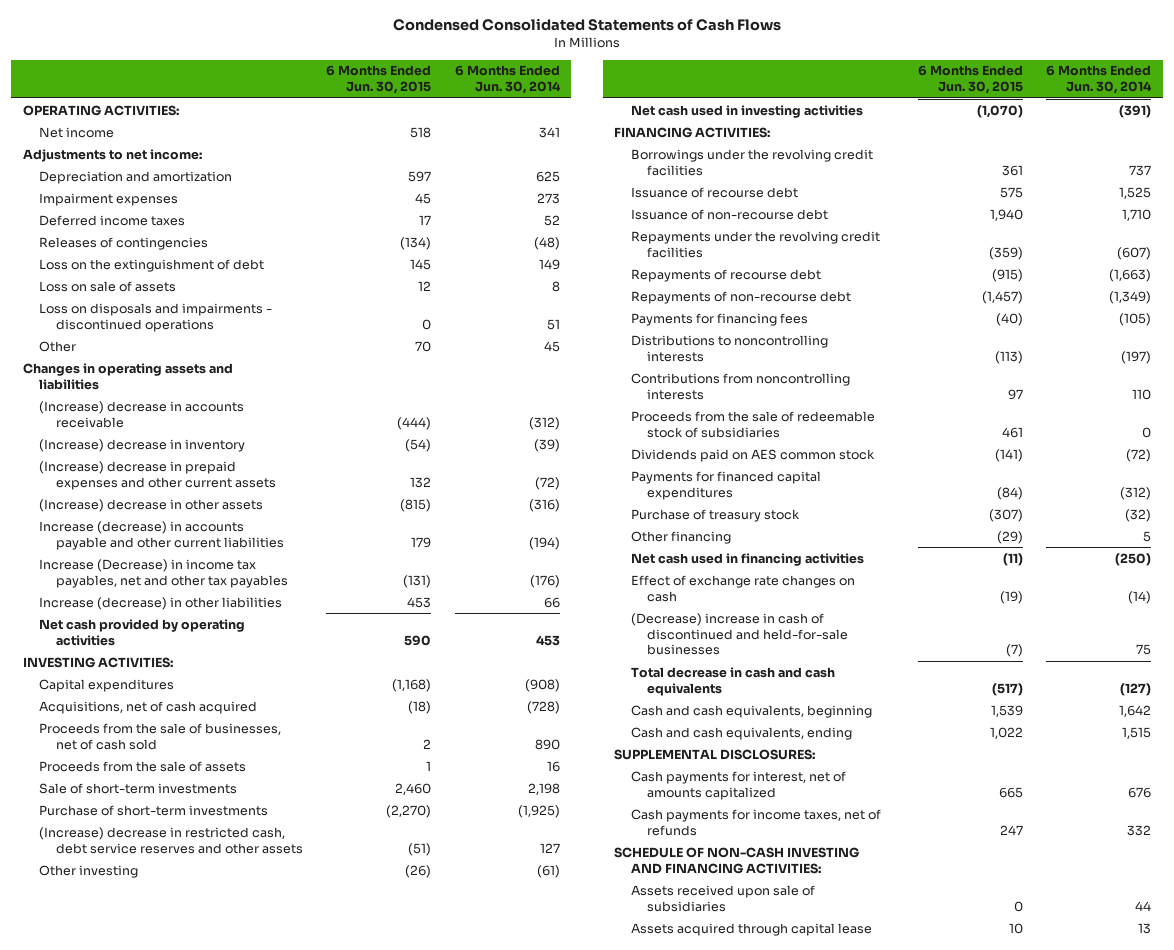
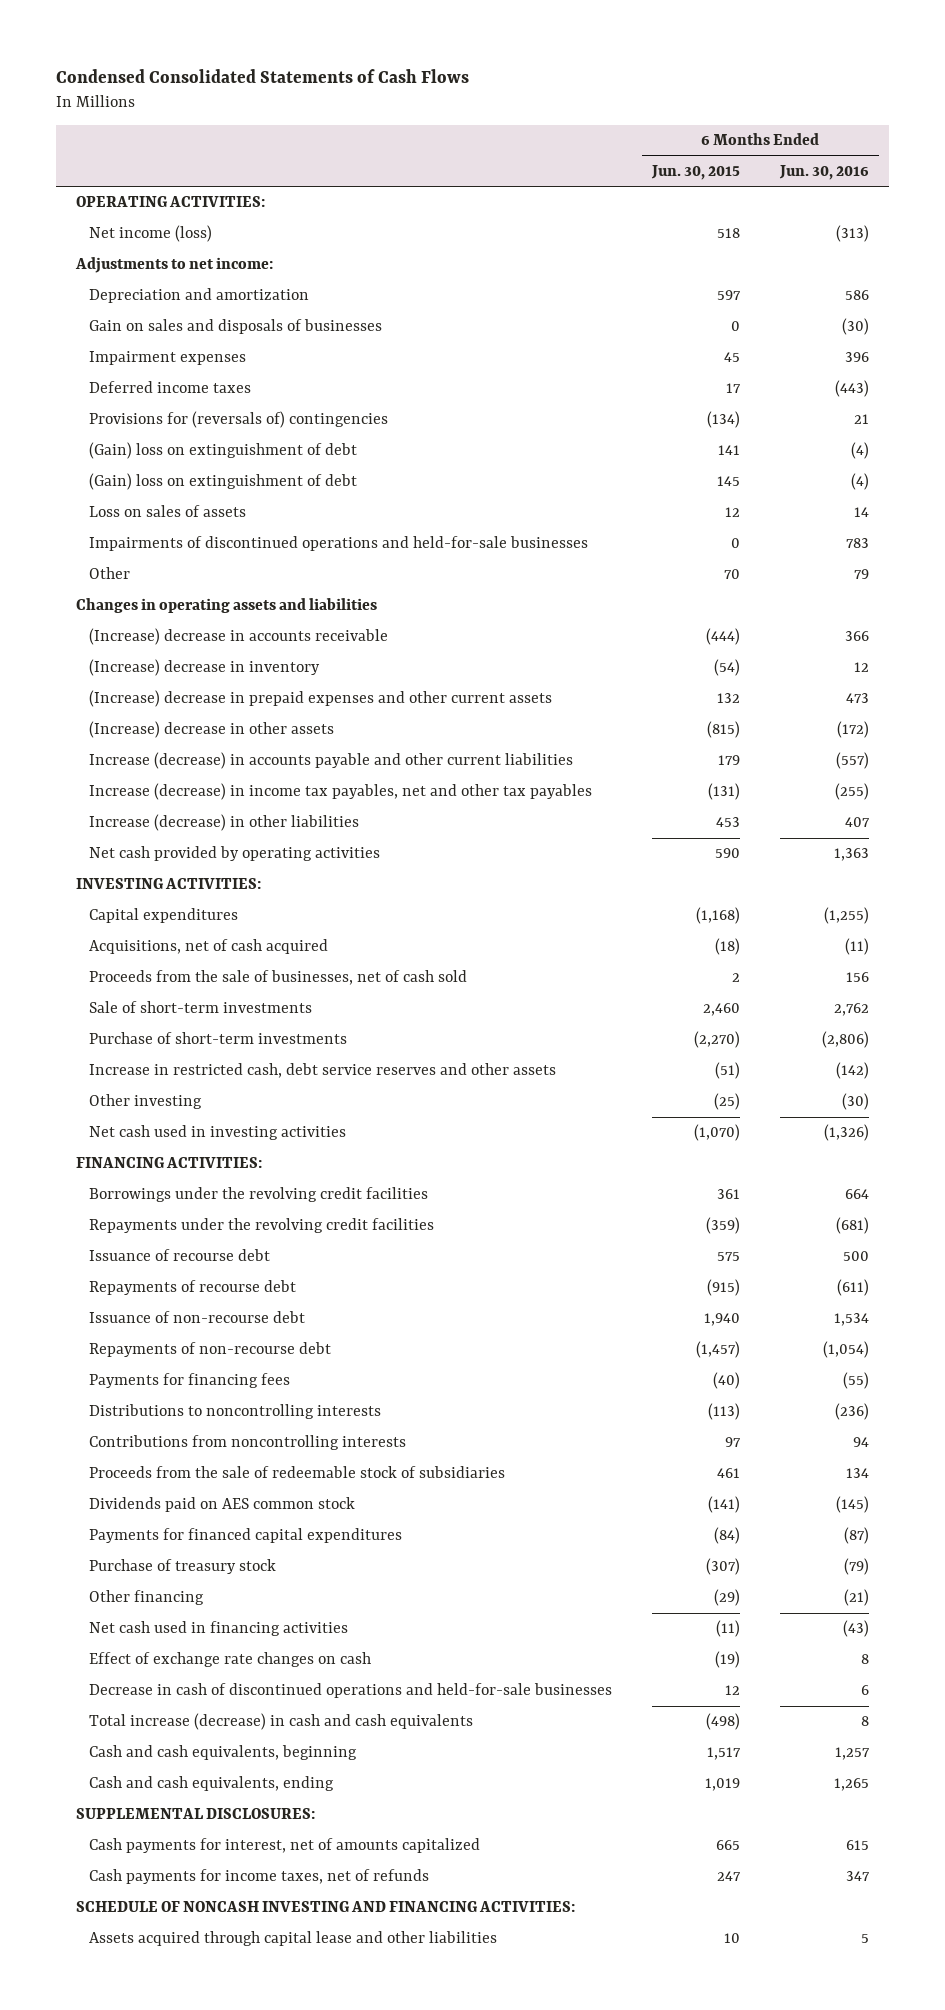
[454,65,561,95] 6 Months Ended Jun. 30, 2014 -> none
none -> [778,164,869,180] Jun. 30, 2016
[39,126,115,138] Net income -> [88,225,212,243] Net income (loss)
none -> [88,319,382,335] Gain on sales and disposals of businesses
[39,236,209,250] Releases of contingencies -> [88,411,388,429] Provisions for (reversals of) contingencies
[39,258,265,272] Loss on the extinguishment of debt -> [88,442,357,460] (Gain) loss on extinguishment of debt
[410,258,432,270] 145 -> [717,445,740,456] 141
none -> [88,473,357,491] (Gain) loss on extinguishment of debt
[39,280,177,292] Loss on sale of assets -> [88,505,246,518] Loss on sales of assets
[39,302,273,332] Loss on disposals and impairments - discontinued operations -> [88,536,588,552] Impairments of discontinued operations and held-for-sale businesses
[39,558,288,588] Increase (Decrease) in income tax payables, net and other tax payables -> [88,783,592,801] Increase (decrease) in income tax payables, net and other tax payables
[39,760,247,772] Proceeds from the sale of assets -> none
[39,826,303,854] (Increase) decrease in restricted cash, debt service reserves and other assets -> [88,1063,556,1079] Increase in restricted cash, debt service reserves and other assets
[405,864,432,878] (26) -> [713,1093,740,1111] (25)
[630,186,798,198] Issuance of recourse debt -> [88,1249,270,1262] Issuance of recourse debt
[630,208,828,220] Issuance of non-recourse debt -> [88,1311,305,1324] Issuance of non-recourse debt
[630,612,849,656] (Decrease) increase in cash of discontinued and held-for-sale businesses -> [88,1683,612,1699] Decrease in cash of discontinued operations and held-for-sale businesses
[1005,644,1023,658] (7) -> [724,1685,740,1696] 12
[630,666,835,696] Total decrease in cash and cash equivalents -> [88,1713,473,1731] Total increase (decrease) in cash and cash equivalents
[991,682,1023,696] (517) -> [705,1713,740,1731] (498)
[990,704,1023,717] 1,539 -> [706,1747,741,1761] 1,517
[989,726,1023,739] 1,022 -> [704,1778,740,1792] 1,019
[630,884,815,912] Assets received upon sale of subsidiaries -> none
[614,846,861,874] SCHEDULE OF NON-CASH INVESTING AND FINANCING ACTIVITIES: -> [76,1901,576,1913] SCHEDULE OF NONCASH INVESTING AND FINANCING ACTIVITIES:
[630,922,872,936] Assets acquired through capital lease -> [88,1931,497,1947] Assets acquired through capital lease and other liabilities

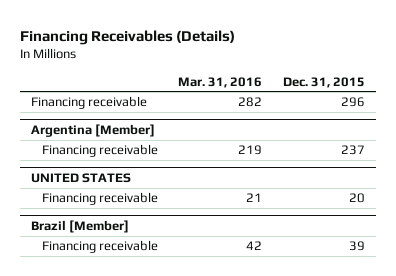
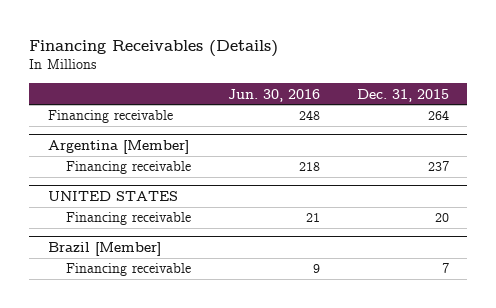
[178,76,263,88] Mar. 31, 2016 -> none
none -> [228,88,321,102] Jun. 30, 2016
[341,97,366,108] 296 -> [427,110,449,121] 264
[349,241,366,252] 39 -> [441,263,449,274] 7

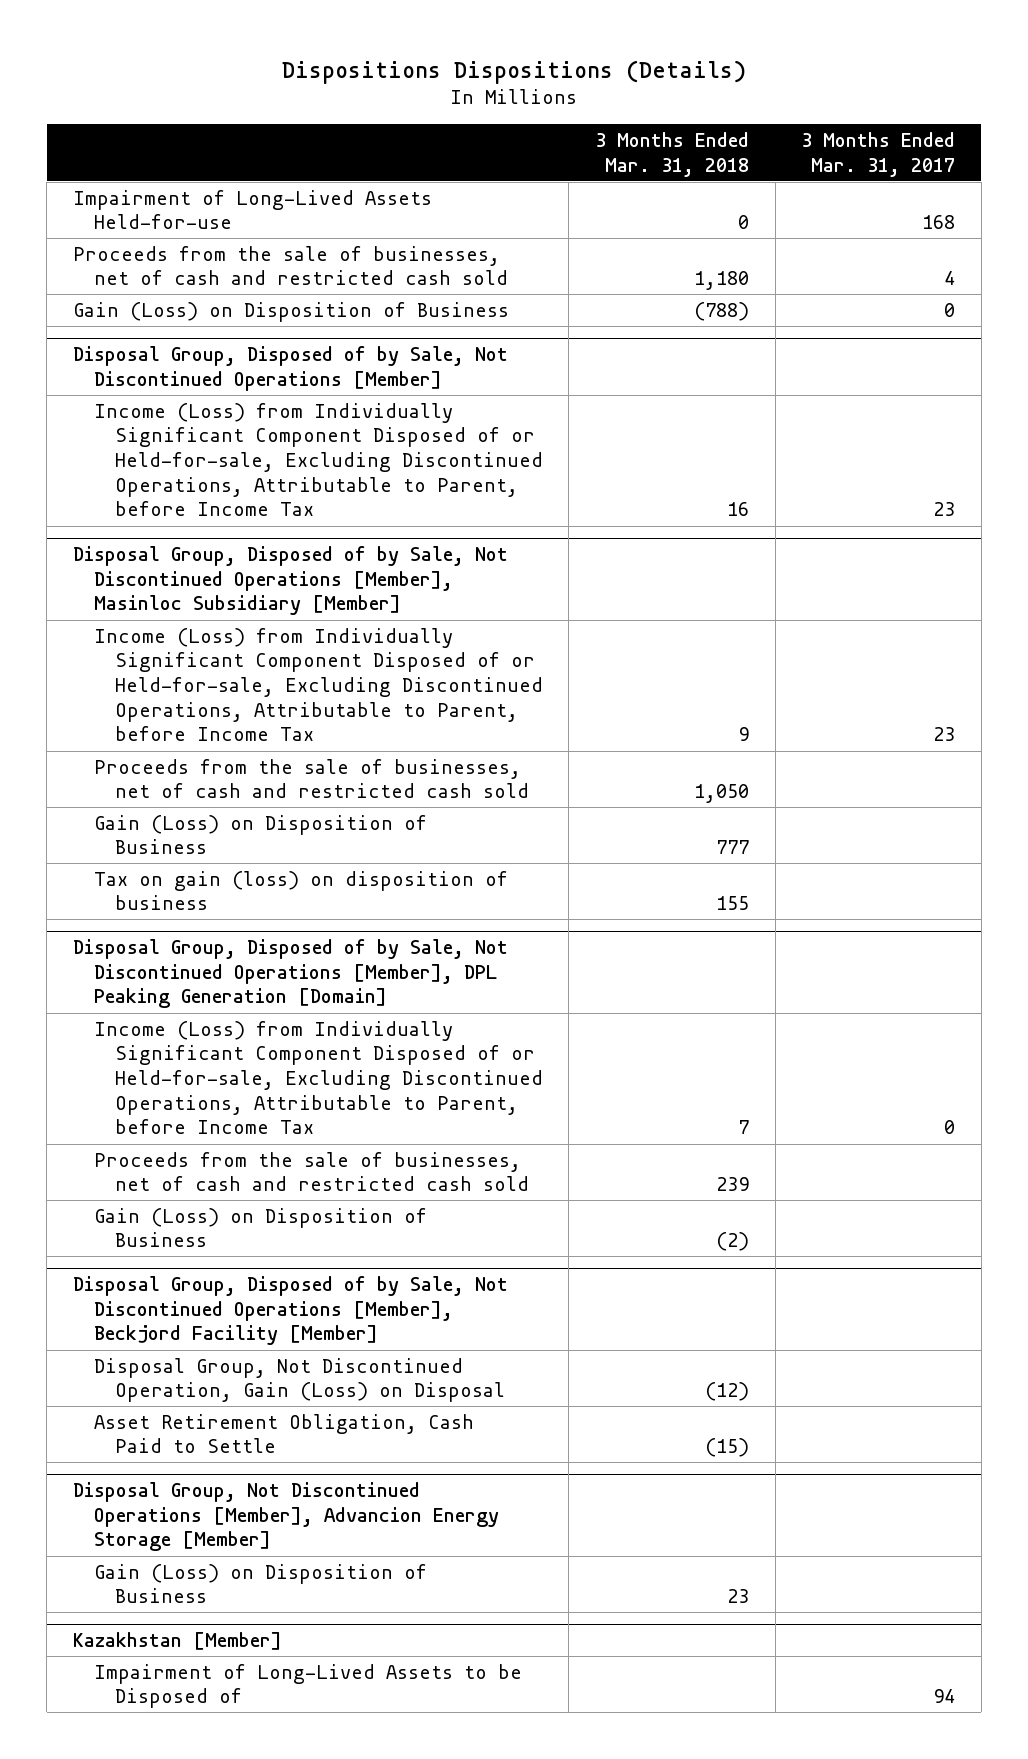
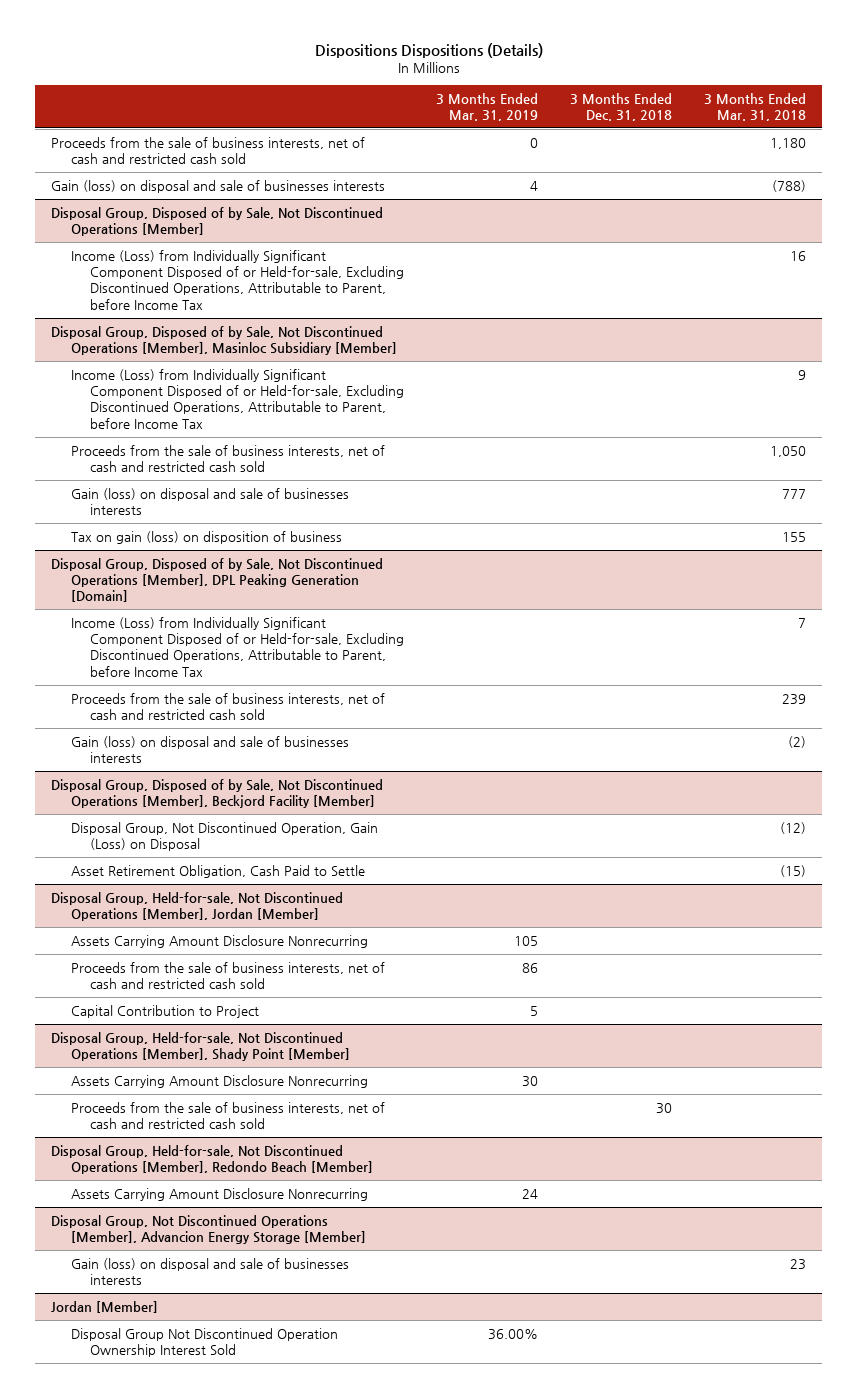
[801,131,956,177] 3 Months Ended Mar. 31, 2017 -> none
none -> [436,92,539,122] 3 Months Ended Mar. 31, 2019
none -> [570,92,673,122] 3 Months Ended Dec. 31, 2018
[73,189,433,230] Impairment of Long-Lived Assets Held-for-use -> none
[73,245,508,286] Proceeds from the sale of businesses, net of cash and restricted cash sold -> [51,136,366,165] Proceeds from the sale of business interests, net of cash and restricted cash sold
[73,301,510,322] Gain (Loss) on Disposition of Business -> [51,179,386,193] Gain (loss) on disposal and sale of businesses interests
[93,758,529,799] Proceeds from the sale of businesses, net of cash and restricted cash sold -> [70,444,385,473] Proceeds from the sale of business interests, net of cash and restricted cash sold
[93,814,427,855] Gain (Loss) on Disposition of Business -> [70,487,349,516] Gain (loss) on disposal and sale of businesses interests
[93,1151,529,1192] Proceeds from the sale of businesses, net of cash and restricted cash sold -> [70,692,385,721] Proceeds from the sale of business interests, net of cash and restricted cash sold
[93,1207,427,1248] Gain (Loss) on Disposition of Business -> [70,735,349,764] Gain (loss) on disposal and sale of businesses interests
none -> [51,891,344,922] Disposal Group, Held-for-sale, Not Discontinued Operations [Member], Jordan [Member]
none -> [70,934,368,948] Assets Carrying Amount Disclosure Nonrecurring
none -> [70,961,385,990] Proceeds from the sale of business interests, net of cash and restricted cash sold
none -> [70,1004,259,1018] Capital Contribution to Project
none -> [51,1031,350,1062] Disposal Group, Held-for-sale, Not Discontinued Operations [Member], Shady Point [Member]
none -> [70,1074,368,1088] Assets Carrying Amount Disclosure Nonrecurring
none -> [70,1101,385,1130] Proceeds from the sale of business interests, net of cash and restricted cash sold
none -> [51,1144,373,1175] Disposal Group, Held-for-sale, Not Discontinued Operations [Member], Redondo Beach [Member]
none -> [70,1187,368,1201] Assets Carrying Amount Disclosure Nonrecurring
[73,1632,283,1651] Kazakhstan [Member] -> none
[93,1663,522,1709] Impairment of Long-Lived Assets to be Disposed of -> none
[93,1563,427,1604] Gain (Loss) on Disposition of Business -> [70,1257,349,1286] Gain (loss) on disposal and sale of businesses interests
none -> [51,1300,159,1313] Jordan [Member]
none -> [70,1327,338,1358] Disposal Group Not Discontinued Operation Ownership Interest Sold

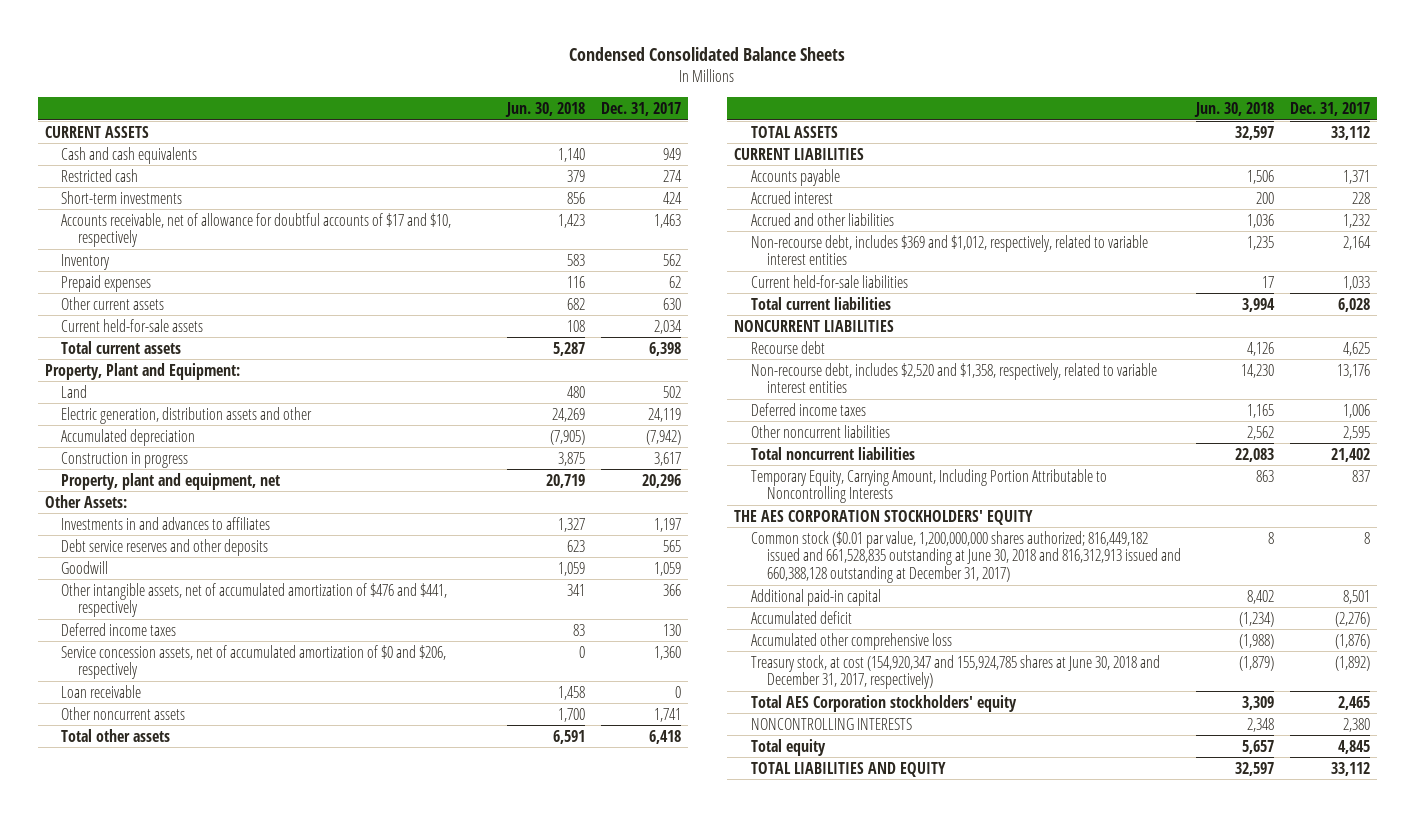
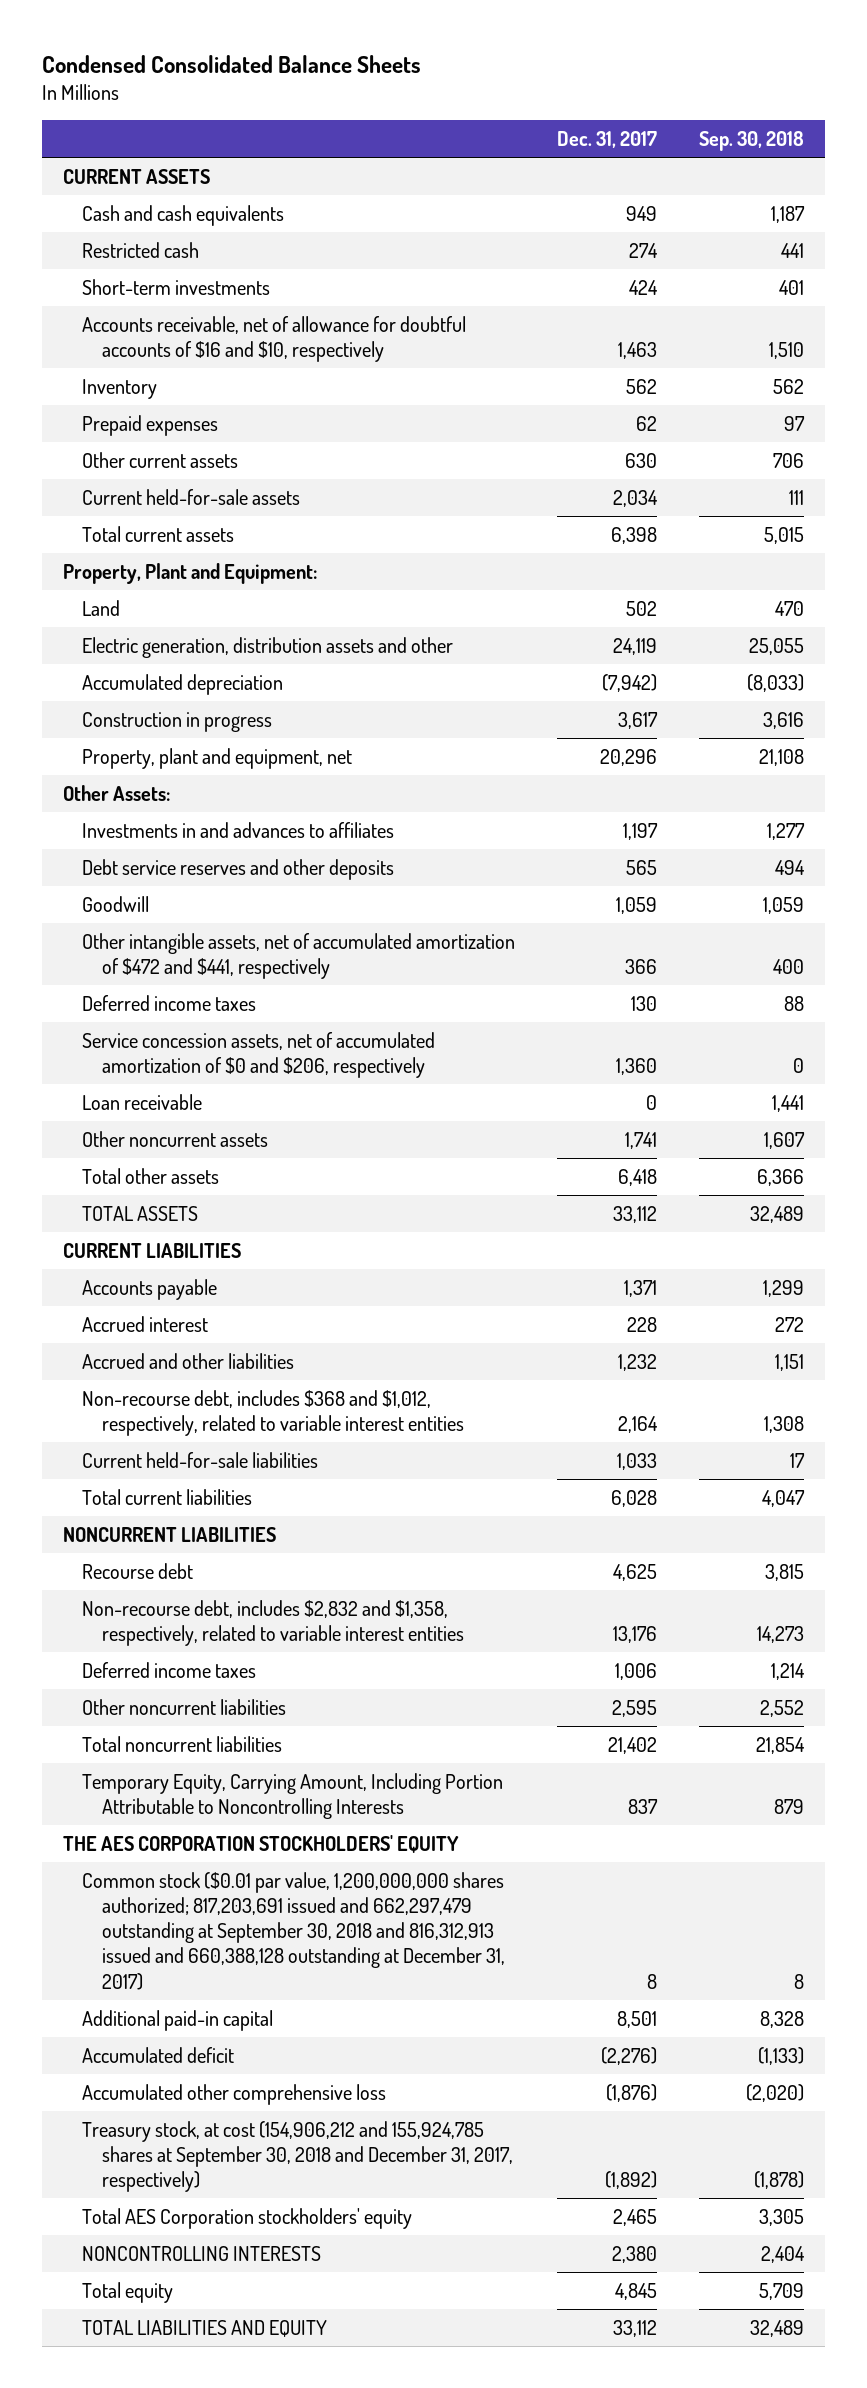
[505,101,586,117] Jun. 30, 2018 -> none
none -> [698,131,804,152] Sep. 30, 2018
[61,212,452,248] Accounts receivable, net of allowance for doubtful accounts of $17 and $10, respectively -> [82,315,467,362] Accounts receivable, net of allowance for doubtful accounts of $16 and $10, respectively
[61,582,448,618] Other intangible assets, net of accumulated amortization of $476 and $441, respectively -> [82,932,516,979] Other intangible assets, net of accumulated amortization of $472 and $441, respectively
[750,234,1148,266] Non-recourse debt, includes $369 and $1,012, respectively, related to variable interest entities -> [82,1389,464,1436] Non-recourse debt, includes $368 and $1,012, respectively, related to variable interest entities
[750,362,1157,394] Non-recourse debt, includes $2,520 and $1,358, respectively, related to variable interest entities -> [82,1599,464,1646] Non-recourse debt, includes $2,832 and $1,358, respectively, related to variable interest entities
[750,530,1181,584] Common stock ($0.01 par value, 1,200,000,000 shares authorized; 816,449,182 issued and 661,528,835 outstanding at June 30, 2018 and 816,312,913 issued and 660,388,128 outstanding at December 31, 2017) -> [82,1871,505,1990] Common stock ($0.01 par value, 1,200,000,000 shares authorized; 817,203,691 issued and 662,297,479 outstanding at September 30, 2018 and 816,312,913 issued and 660,388,128 outstanding at December 31, 2017)
[750,654,1160,690] Treasury stock, at cost (154,920,347 and 155,924,785 shares at June 30, 2018 and December 31, 2017, respectively) -> [82,2120,513,2193] Treasury stock, at cost (154,906,212 and 155,924,785 shares at September 30, 2018 and December 31, 2017, respectively)

